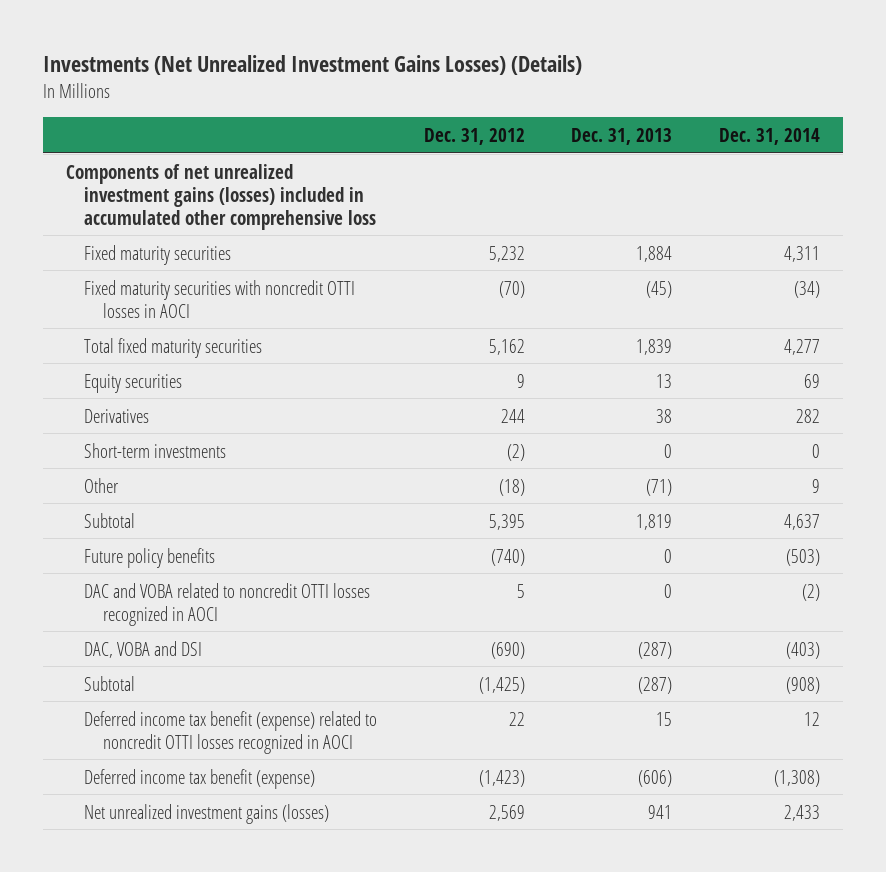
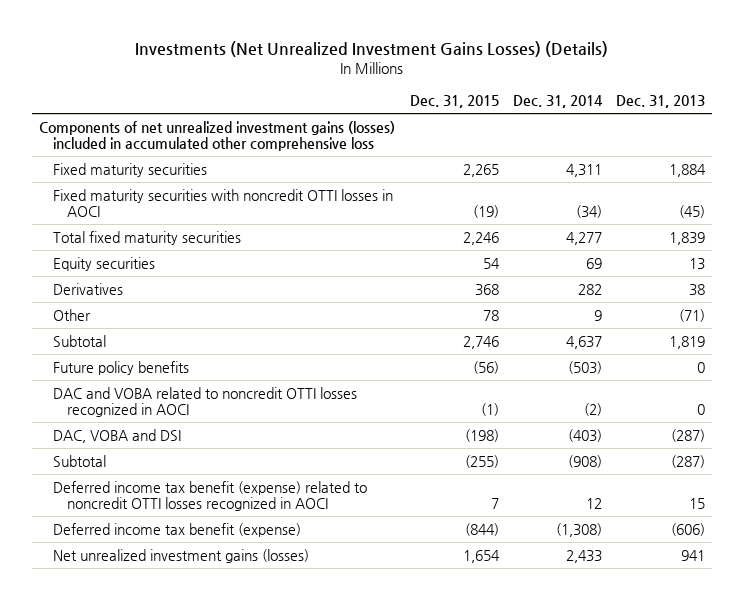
[423,127,525,145] Dec. 31, 2012 -> none
none -> [409,95,499,109] Dec. 31, 2015
[84,442,227,458] Short-term investments -> none

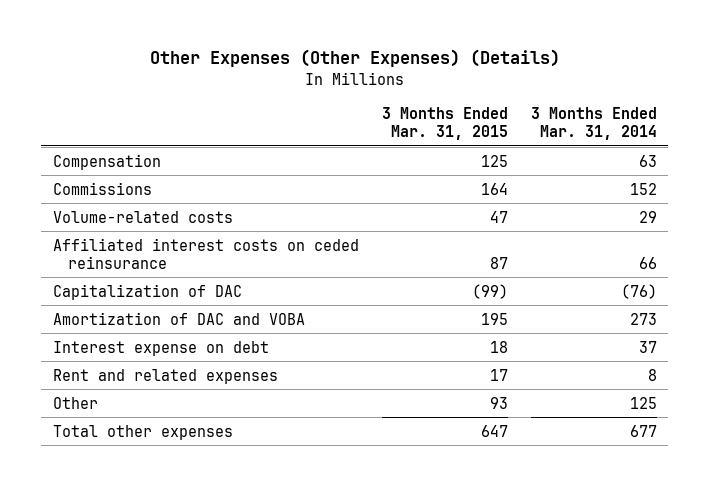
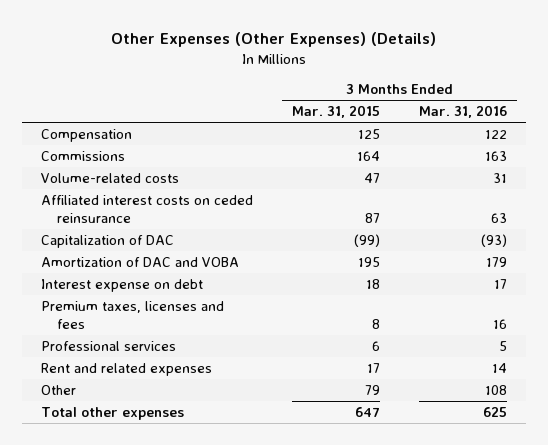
[530,107,657,141] 3 Months Ended Mar. 31, 2014 -> none
none -> [419,105,508,119] Mar. 31, 2016
none -> [41,300,225,329] Premium taxes, licenses and fees
none -> [41,340,177,351] Professional services
[489,396,508,409] 93 -> [365,384,381,395] 79

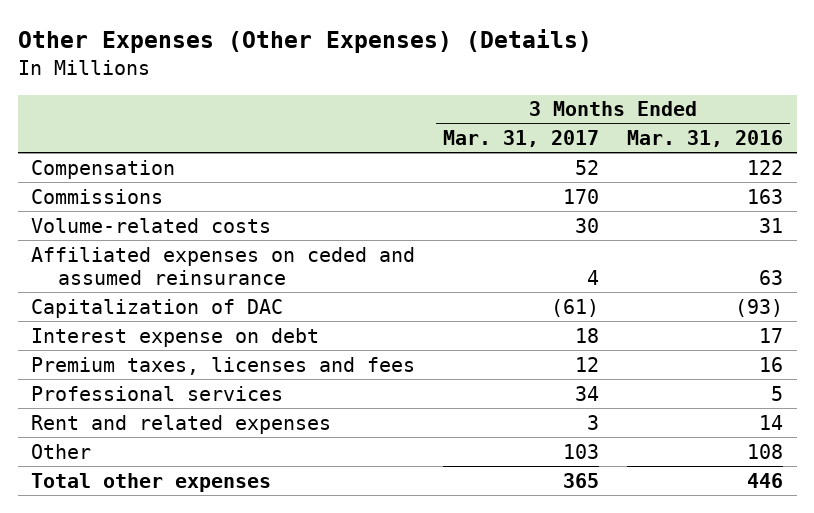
[292,105,381,119] Mar. 31, 2015 -> none
none -> [443,129,600,147] Mar. 31, 2017
[41,194,254,223] Affiliated interest costs on ceded reinsurance -> [31,246,416,286] Affiliated expenses on ceded and assumed reinsurance
[41,256,240,267] Amortization of DAC and VOBA -> none
[483,406,508,417] 625 -> [746,472,783,488] 446

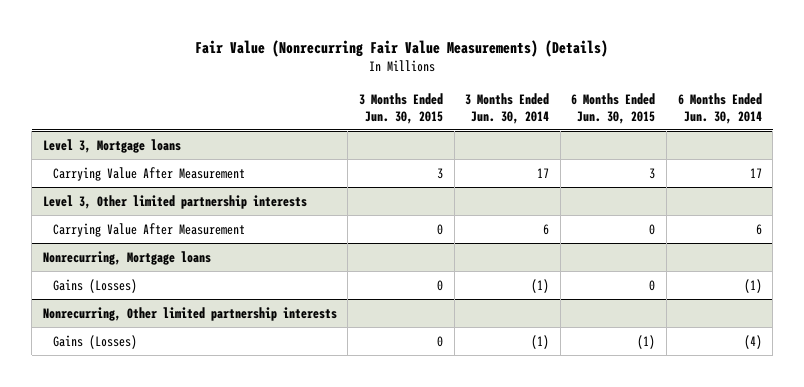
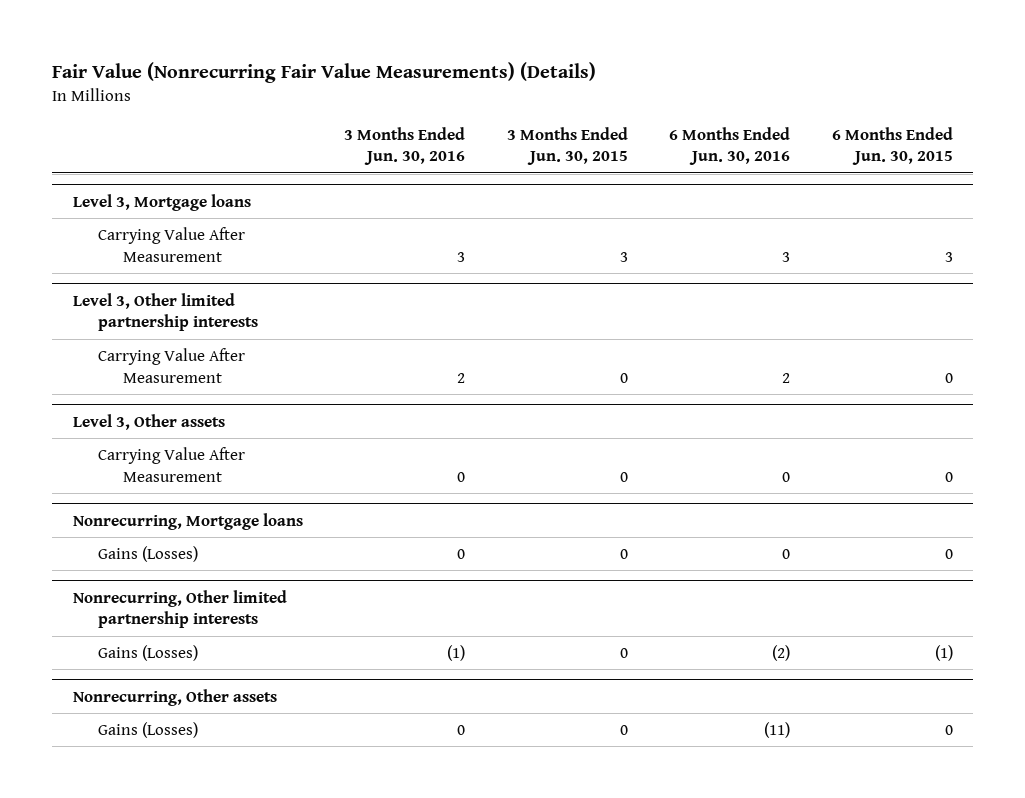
[465,92,550,124] 3 Months Ended Jun. 30, 2014 -> none
[677,92,762,124] 6 Months Ended Jun. 30, 2014 -> none
none -> [344,126,466,166] 3 Months Ended Jun. 30, 2016
none -> [669,126,791,166] 6 Months Ended Jun. 30, 2016
none -> [72,413,225,430] Level 3, Other assets
none -> [97,446,245,482] Carrying Value After Measurement
none -> [72,688,277,706] Nonrecurring, Other assets
none -> [97,721,198,738] Gains (Losses)

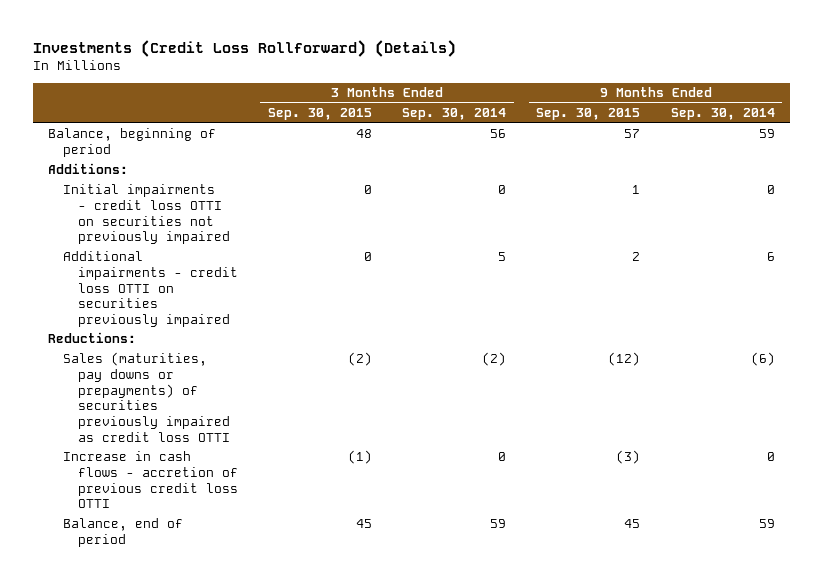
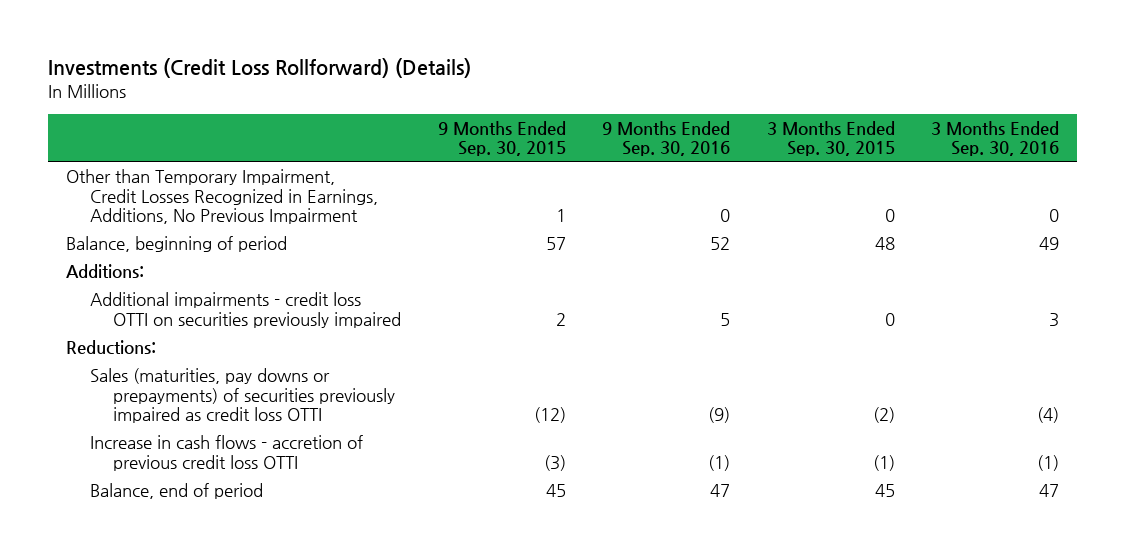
[402,108,507,121] Sep. 30, 2014 -> none
[670,108,775,121] Sep. 30, 2014 -> none
none -> [602,120,731,157] 9 Months Ended Sep. 30, 2016
none -> [931,120,1060,157] 3 Months Ended Sep. 30, 2016
none -> [66,169,378,225] Other than Temporary Impairment, Credit Losses Recognized in Earnings, Additions, No Previous Impairment
[62,184,230,245] Initial impairments - credit loss OTTI on securities not previously impaired -> none

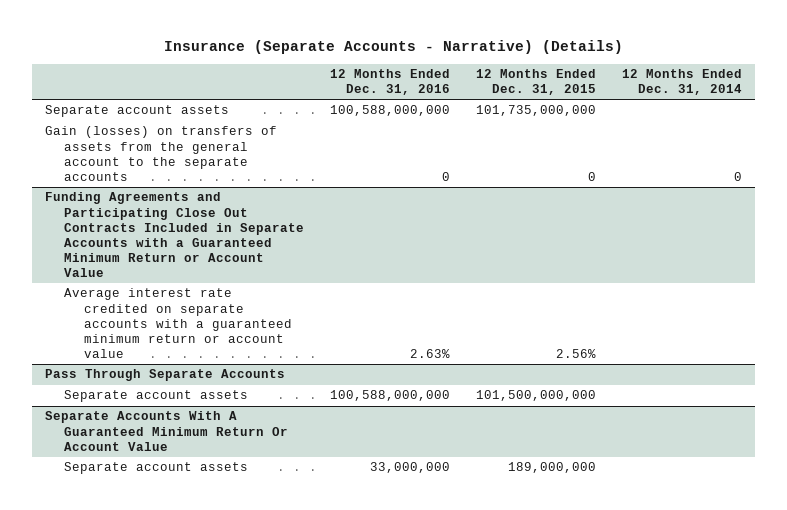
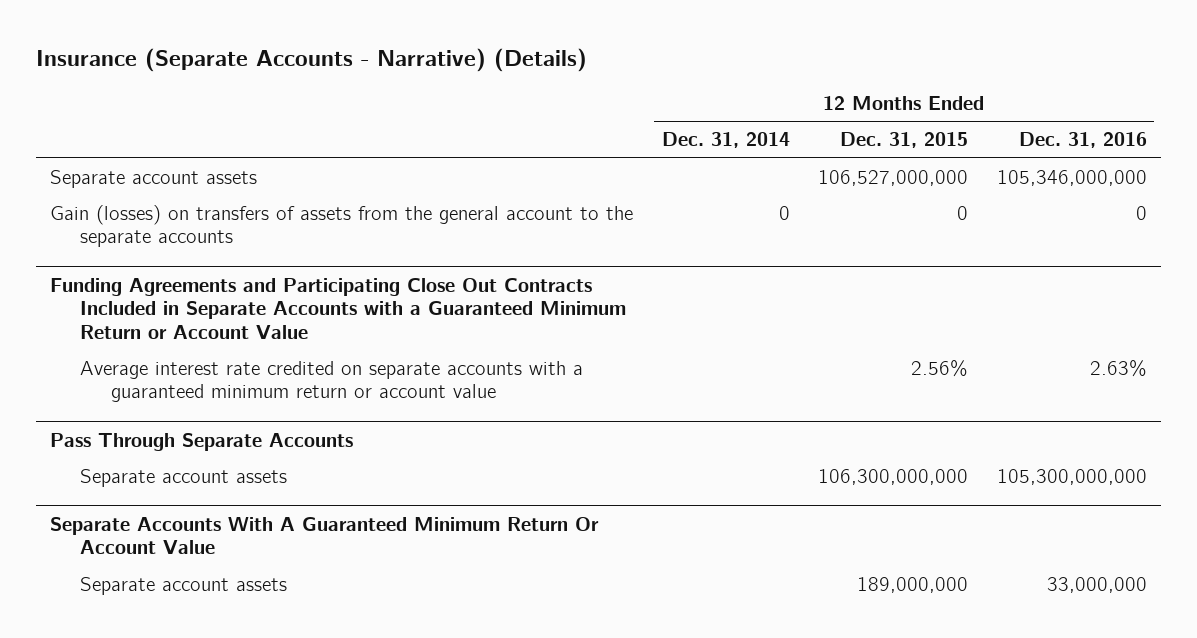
[330,105,451,117] 100,588,000,000 -> [996,169,1147,186] 105,346,000,000
[476,105,597,117] 101,735,000,000 -> [818,169,969,186] 106,527,000,000
[330,390,451,402] 100,588,000,000 -> [996,468,1147,485] 105,300,000,000
[476,390,597,402] 101,500,000,000 -> [818,468,969,485] 106,300,000,000

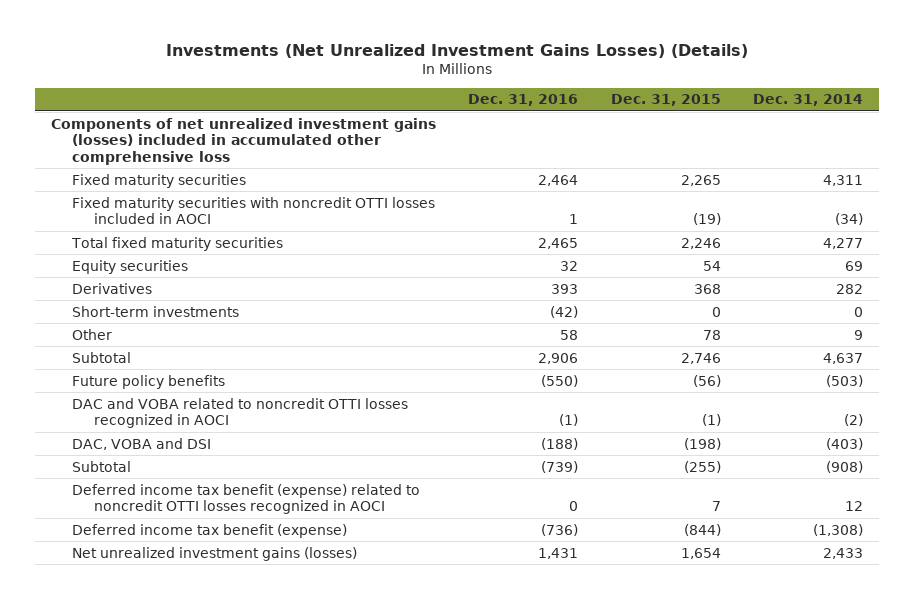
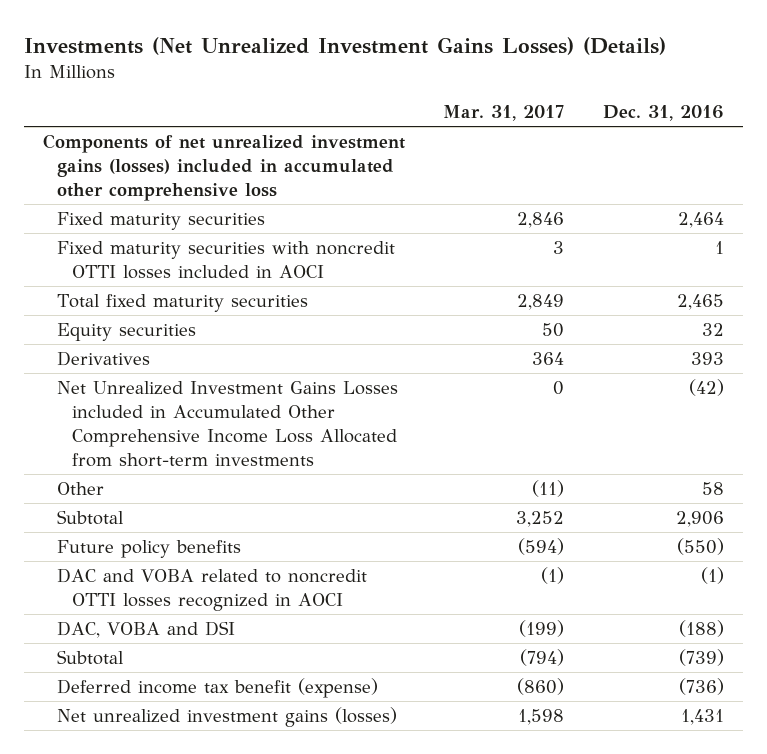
[610,94,721,107] Dec. 31, 2015 -> none
[753,94,864,107] Dec. 31, 2014 -> none
none -> [443,104,565,121] Mar. 31, 2017
[72,305,240,317] Short-term investments -> [57,381,399,468] Net Unrealized Investment Gains Losses included in Accumulated Other Comprehensive Income Loss Allocated from short-term investments
[72,483,421,515] Deferred income tax benefit (expense) related to noncredit OTTI losses recognized in AOCI -> none

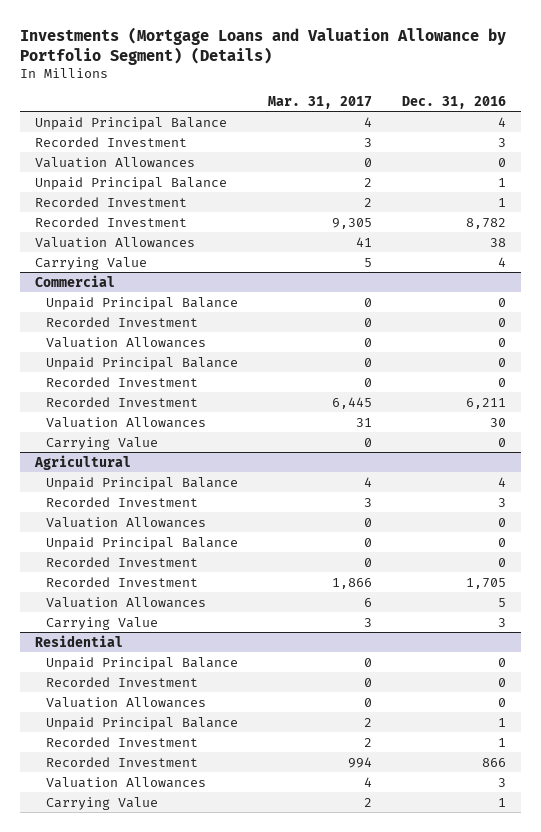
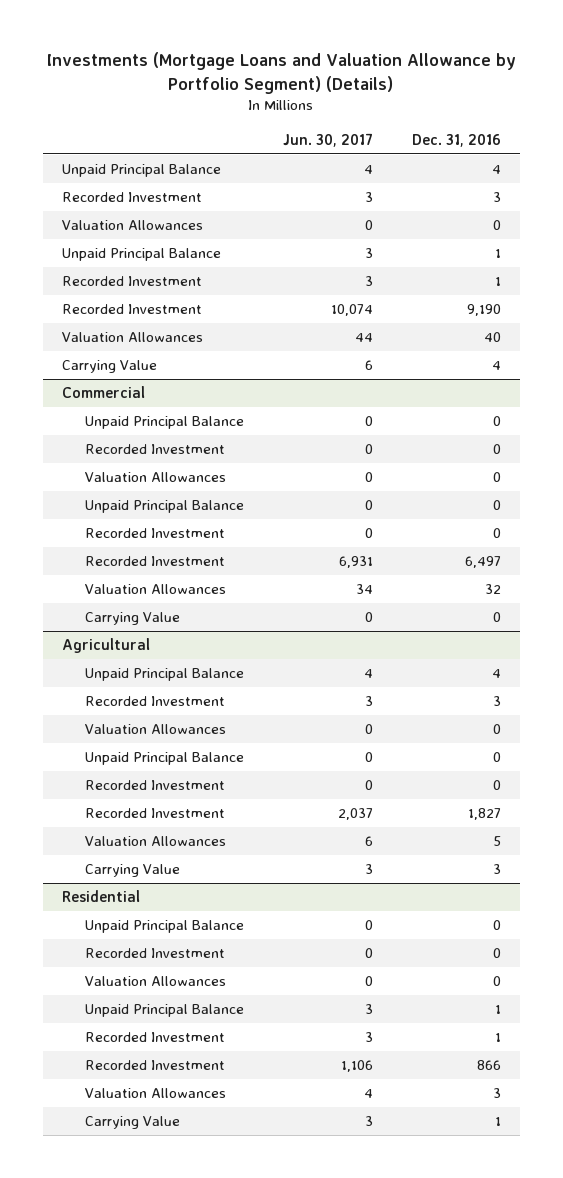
[267,95,372,109] Mar. 31, 2017 -> none
none -> [283,132,374,147] Jun. 30, 2017
[465,217,506,229] 8,782 -> [466,304,501,317] 9,190
[489,237,506,247] 38 -> [483,332,501,343] 40
[465,397,506,409] 6,211 -> [464,556,501,569] 6,497
[489,417,506,427] 30 -> [484,584,501,595] 32
[465,577,506,589] 1,705 -> [467,808,501,821] 1,827

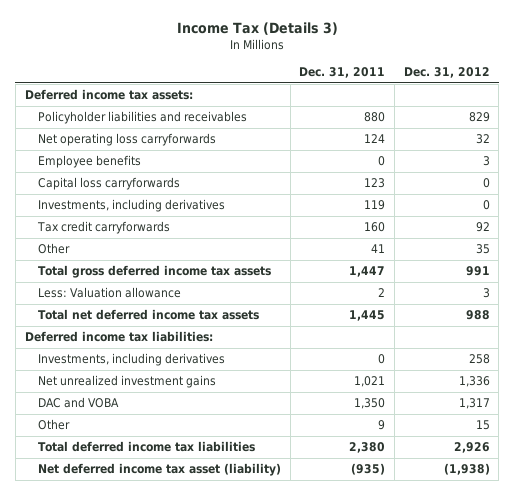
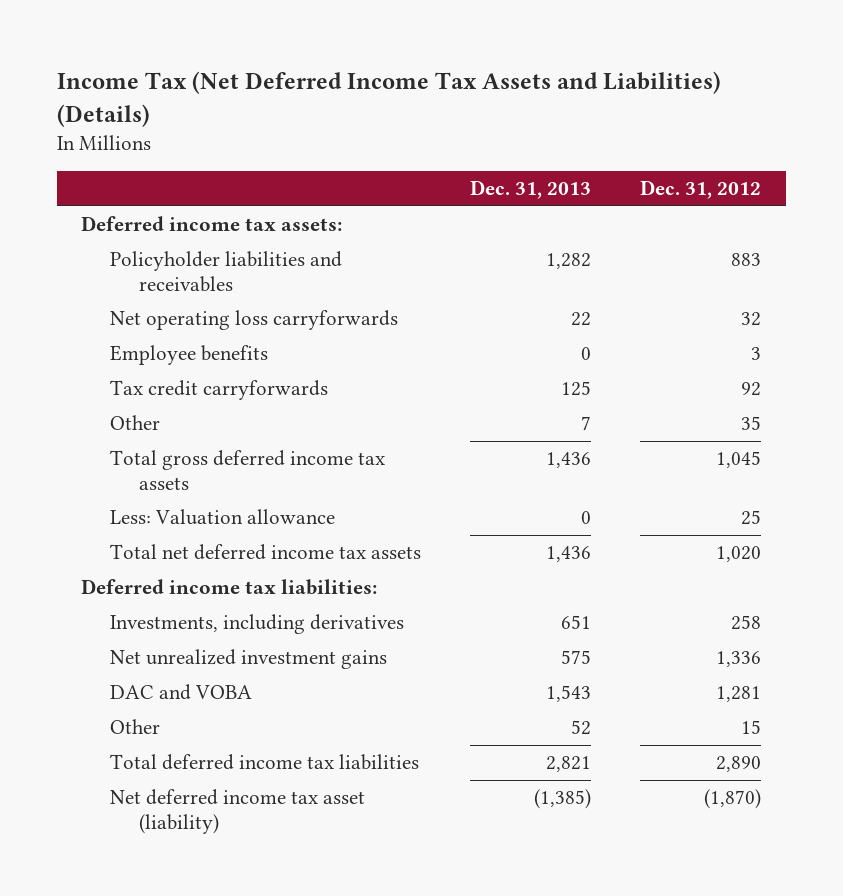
[177,22,339,36] Income Tax (Details 3) -> [56,71,721,127] Income Tax (Net Deferred Income Tax Assets and Liabilities) (Details)
[299,66,386,78] Dec. 31, 2011 -> none
none -> [470,180,592,200] Dec. 31, 2013
[468,112,490,123] 829 -> [731,253,762,267] 883
[38,177,181,191] Capital loss carryforwards -> none
[38,199,226,213] Investments, including derivatives -> none
[465,266,490,277] 991 -> [716,451,762,469] 1,045
[482,288,490,299] 3 -> [741,510,762,526] 25
[465,310,490,321] 988 -> [716,546,762,563] 1,020
[458,398,490,410] 1,317 -> [716,686,762,703] 1,281
[453,442,490,454] 2,926 -> [716,756,762,773] 2,890
[443,463,490,476] (1,938) -> [704,789,762,810] (1,870)

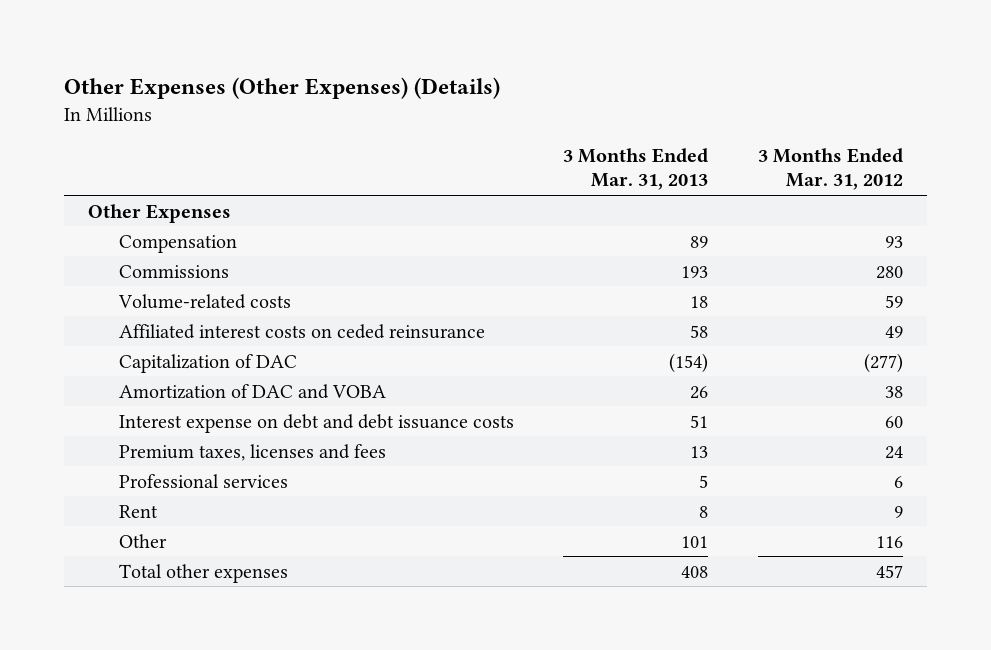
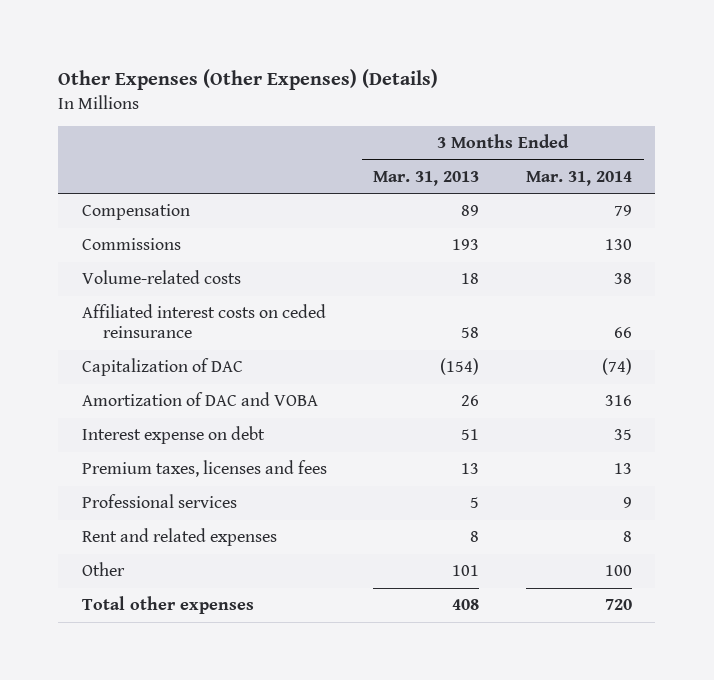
[757,148,903,191] 3 Months Ended Mar. 31, 2012 -> none
none -> [525,170,632,186] Mar. 31, 2014
[88,203,232,223] Other Expenses -> none
[119,413,515,433] Interest expense on debt and debt issuance costs -> [81,426,265,445] Interest expense on debt
[119,504,159,518] Rent -> [81,528,277,547] Rent and related expenses

